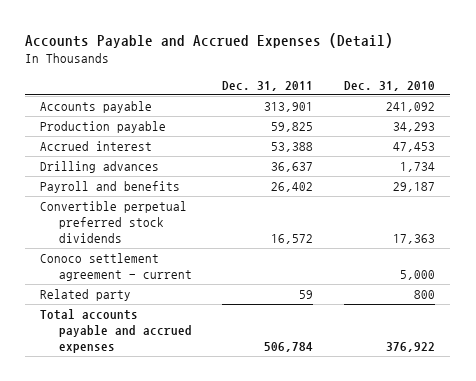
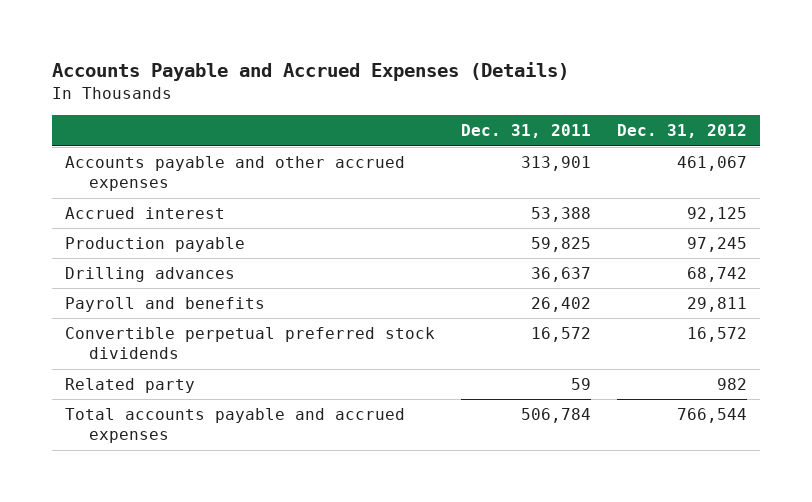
[25,32,394,48] Accounts Payable and Accrued Expenses (Detail) -> [52,62,570,82] Accounts Payable and Accrued Expenses (Details)
[344,80,436,91] Dec. 31, 2010 -> none
none -> [617,124,748,139] Dec. 31, 2012
[40,101,153,114] Accounts payable -> [65,156,406,192] Accounts payable and other accrued expenses
[40,121,167,134] Production payable -> [65,237,246,253] Production payable
[40,253,192,282] Conoco settlement agreement - current -> none

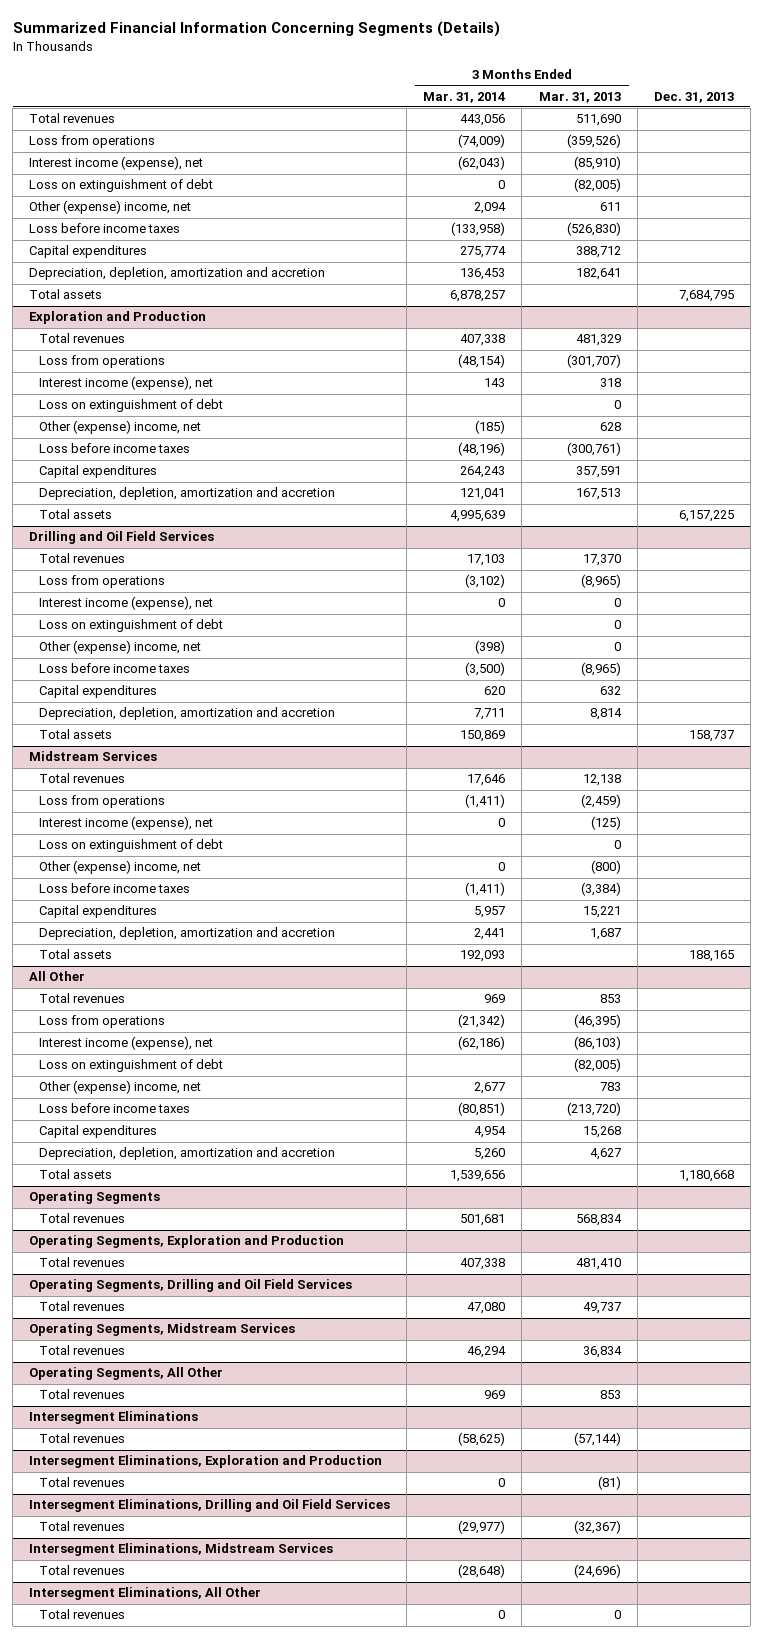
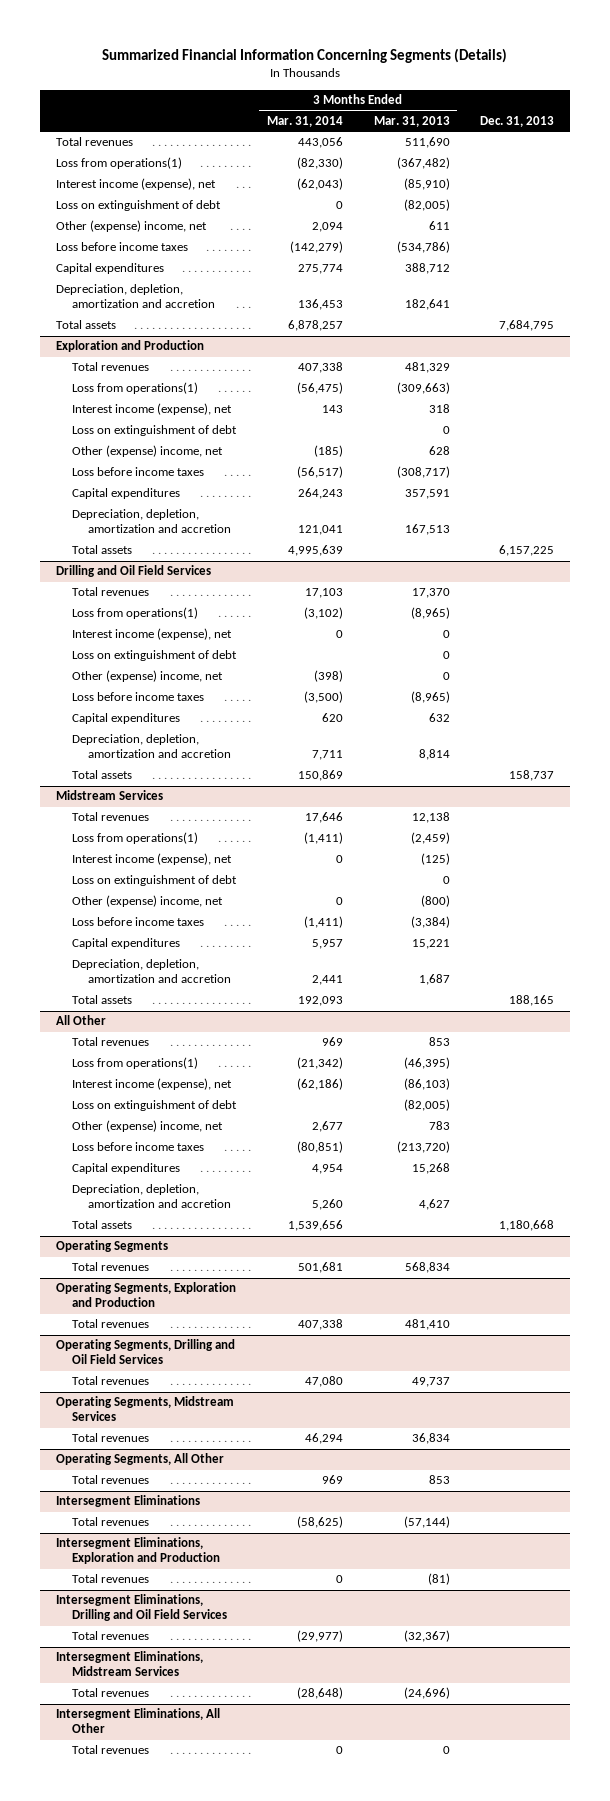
[29,135,156,149] Loss from operations -> [55,157,182,170] Loss from operations(1)
[458,134,506,149] (74,009) -> [296,157,343,170] (82,330)
[566,134,621,149] (359,526) -> [396,157,450,170] (367,482)
[451,222,506,237] (133,958) -> [289,241,343,254] (142,279)
[566,222,621,237] (526,830) -> [396,241,450,254] (534,786)
[38,355,165,369] Loss from operations -> [72,382,199,395] Loss from operations(1)
[458,354,506,369] (48,154) -> [296,382,343,395] (56,475)
[566,354,621,369] (301,707) -> [396,382,450,395] (309,663)
[458,442,506,457] (48,196) -> [296,466,343,479] (56,517)
[566,442,621,457] (300,761) -> [396,466,450,479] (308,717)
[38,575,165,589] Loss from operations -> [72,607,199,620] Loss from operations(1)
[38,795,165,809] Loss from operations -> [72,832,199,845] Loss from operations(1)
[38,1015,165,1029] Loss from operations -> [72,1057,199,1070] Loss from operations(1)

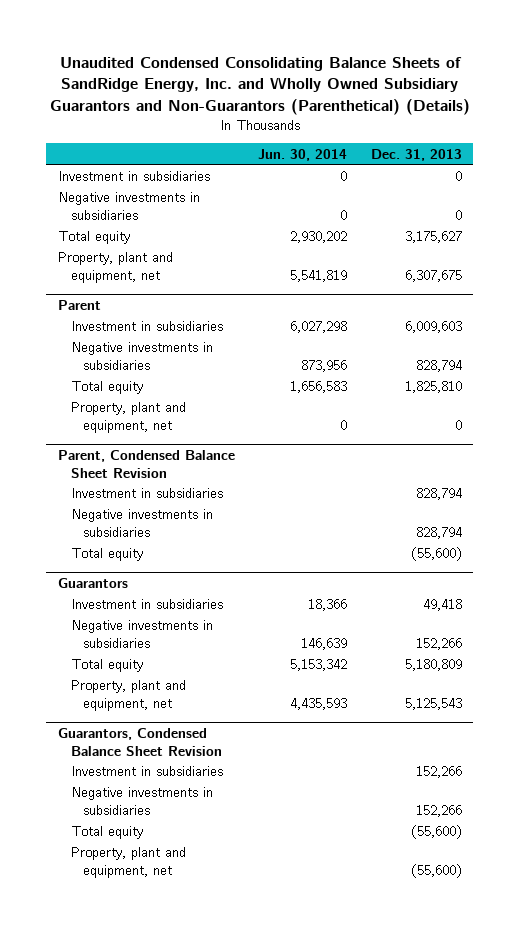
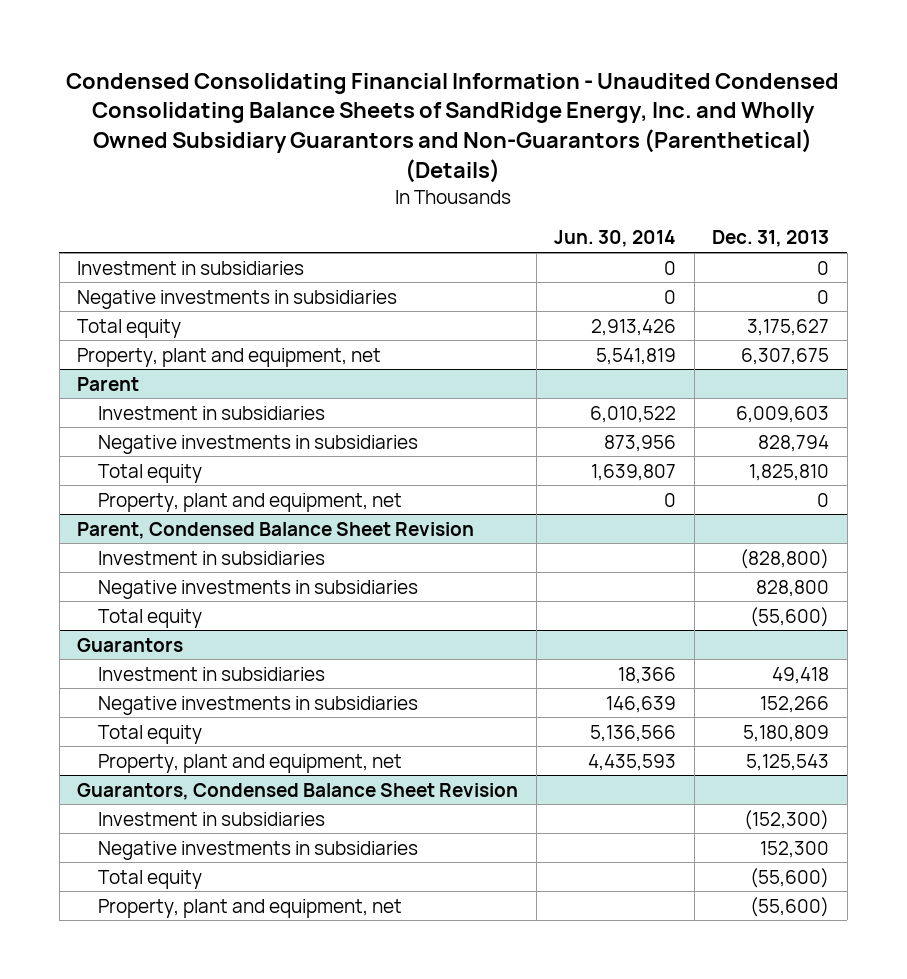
[49,56,470,115] Unaudited Condensed Consolidating Balance Sheets of SandRidge Energy, Inc. and Wholly Owned Subsidiary Guarantors and Non-Guarantors (Parenthetical) (Details) -> [66,72,840,183] Condensed Consolidating Financial Information - Unaudited Condensed Consolidating Balance Sheets of SandRidge Energy, Inc. and Wholly Owned Subsidiary Guarantors and Non-Guarantors (Parenthetical) (Details)
[290,231,348,244] 2,930,202 -> [591,318,677,336] 2,913,426
[290,321,348,334] 6,027,298 -> [590,405,677,423] 6,010,522
[290,381,348,394] 1,656,583 -> [591,463,677,481] 1,639,807
[415,488,462,501] 828,794 -> [740,548,830,569] (828,800)
[415,526,462,539] 828,794 -> [756,579,830,597] 828,800
[290,659,348,672] 5,153,342 -> [590,724,677,742] 5,136,566
[415,766,462,779] 152,266 -> [744,809,830,830] (152,300)
[415,804,462,817] 152,266 -> [760,840,830,858] 152,300

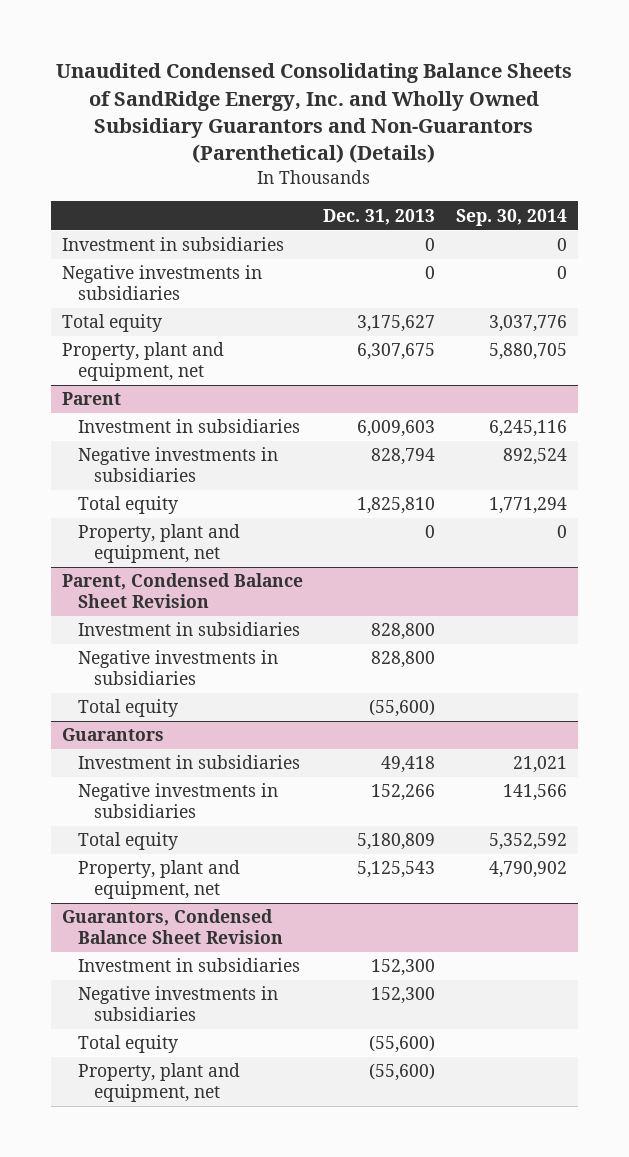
[66,72,840,183] Condensed Consolidating Financial Information - Unaudited Condensed Consolidating Balance Sheets of SandRidge Energy, Inc. and Wholly Owned Subsidiary Guarantors and Non-Guarantors (Parenthetical) (Details) -> [56,63,573,164] Unaudited Condensed Consolidating Balance Sheets of SandRidge Energy, Inc. and Wholly Owned Subsidiary Guarantors and Non-Guarantors (Parenthetical) (Details)
[554,230,677,248] Jun. 30, 2014 -> none
none -> [456,208,568,226] Sep. 30, 2014
[740,548,830,569] (828,800) -> [371,623,436,641] 828,800
[744,809,830,830] (152,300) -> [371,959,436,977] 152,300

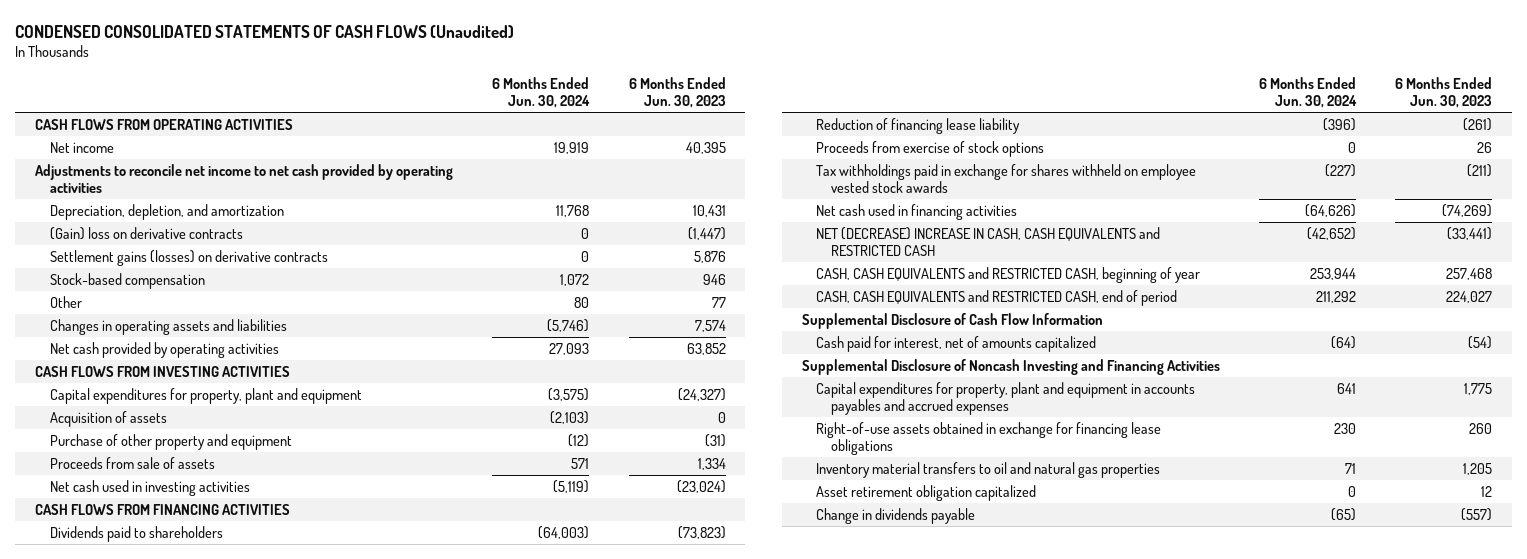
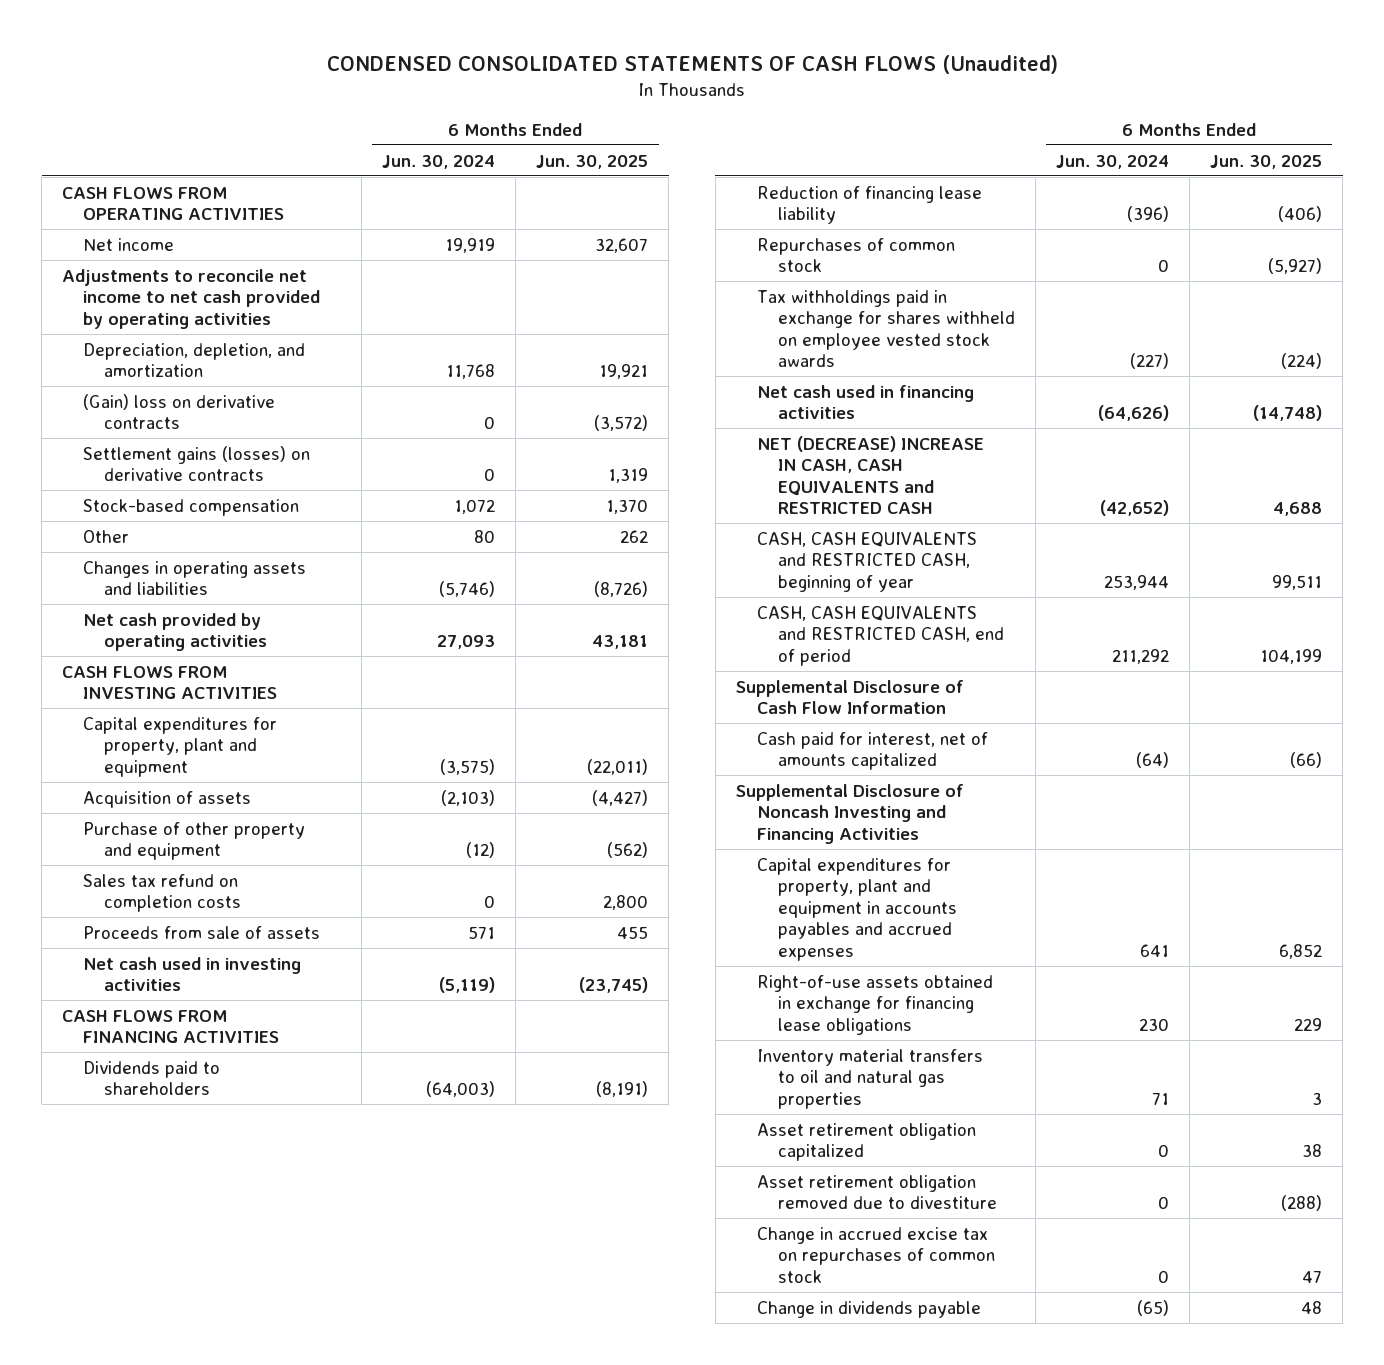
[628,76,726,109] 6 Months Ended Jun. 30, 2023 -> none
none -> [536,154,649,169] Jun. 30, 2025
none -> [83,873,242,913] Sales tax refund on completion costs
[816,140,1045,157] Proceeds from exercise of stock options -> none
none -> [756,237,955,273] Repurchases of common stock
none -> [756,1174,997,1210] Asset retirement obligation removed due to divestiture
none -> [756,1226,995,1283] Change in accrued excise tax on repurchases of common stock

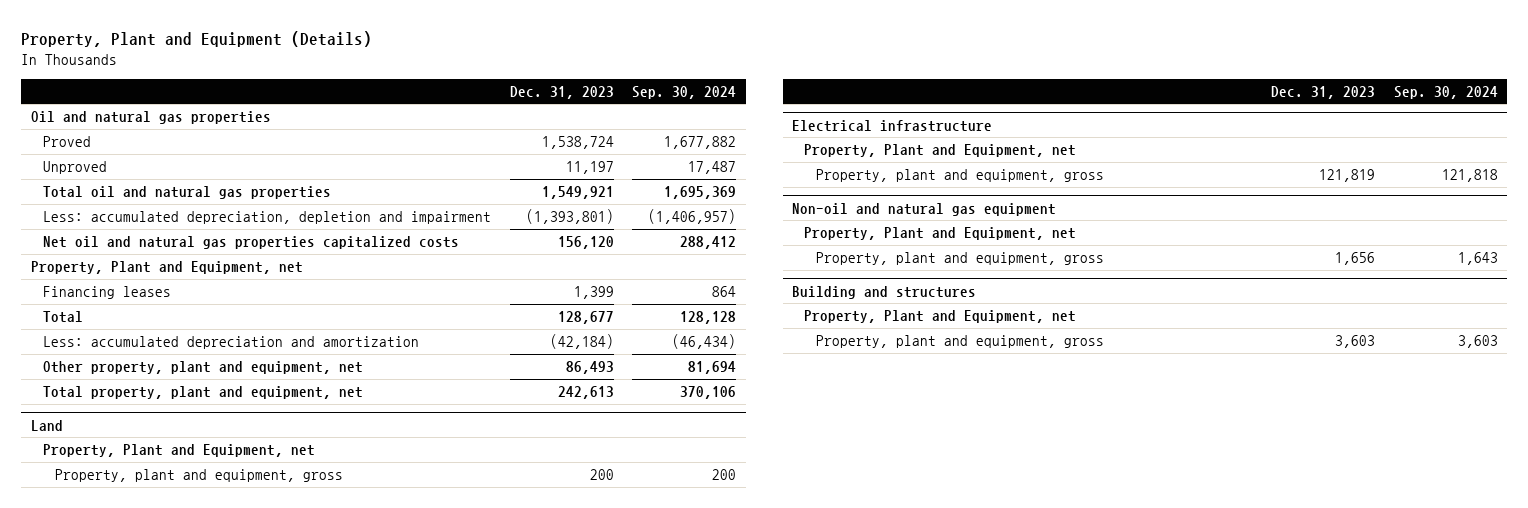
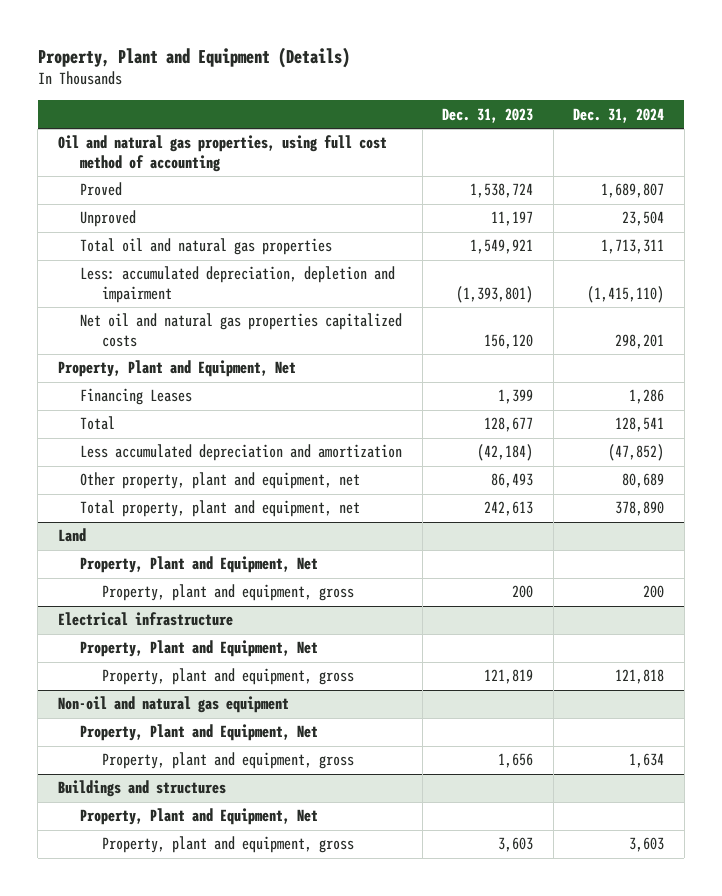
[632,85,737,99] Sep. 30, 2024 -> none
none -> [573,107,665,123] Dec. 31, 2024
[30,111,271,125] Oil and natural gas properties -> [57,135,387,173] Oil and natural gas properties, using full cost method of accounting
[30,261,303,275] Property, Plant and Equipment, net -> [57,360,296,378] Property, Plant and Equipment, Net
[42,286,171,300] Financing leases -> [79,388,192,406] Financing Leases
[42,336,419,350] Less: accumulated depreciation and amortization -> [79,444,402,462] Less accumulated depreciation and amortization
[42,444,315,458] Property, Plant and Equipment, net -> [79,556,318,574] Property, Plant and Equipment, Net
[804,144,1077,158] Property, Plant and Equipment, net -> [79,640,318,658] Property, Plant and Equipment, Net
[804,227,1077,241] Property, Plant and Equipment, net -> [79,724,318,742] Property, Plant and Equipment, Net
[791,285,976,299] Building and structures -> [57,780,226,798] Buildings and structures
[804,310,1077,324] Property, Plant and Equipment, net -> [79,808,318,826] Property, Plant and Equipment, Net

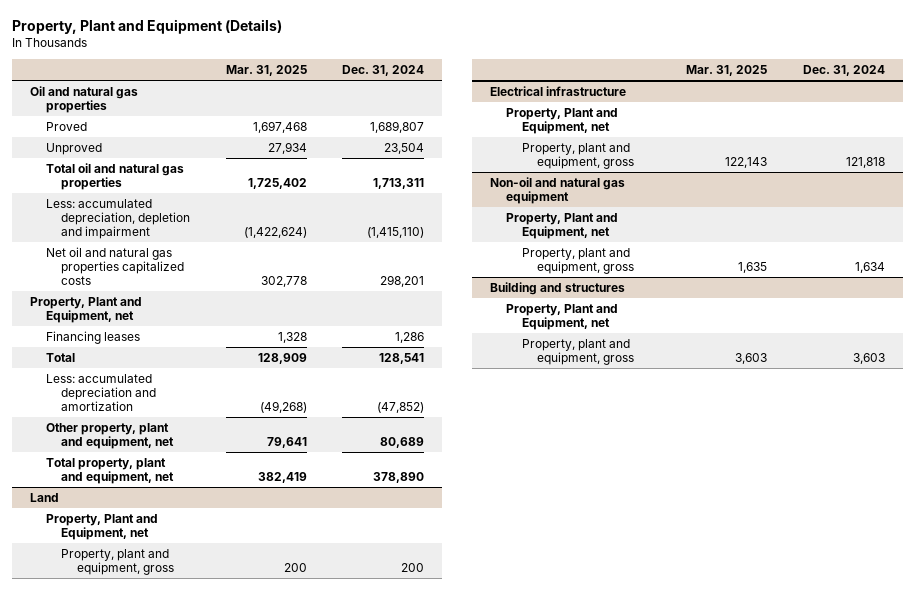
[442,107,534,123] Dec. 31, 2023 -> none
none -> [225,65,307,77] Mar. 31, 2025
[57,135,387,173] Oil and natural gas properties, using full cost method of accounting -> [29,85,138,113] Oil and natural gas properties
[57,360,296,378] Property, Plant and Equipment, Net -> [29,296,142,323] Property, Plant and Equipment, net
[79,388,192,406] Financing Leases -> [45,330,140,344] Financing leases
[79,444,402,462] Less accumulated depreciation and amortization -> [45,373,157,411] Less: accumulated depreciation and amortization
[79,556,318,574] Property, Plant and Equipment, Net -> [45,513,158,540] Property, Plant and Equipment, net
[79,640,318,658] Property, Plant and Equipment, Net -> [505,107,618,134] Property, Plant and Equipment, net
[79,724,318,742] Property, Plant and Equipment, Net -> [505,212,618,239] Property, Plant and Equipment, net
[57,780,226,798] Buildings and structures -> [490,281,626,295] Building and structures
[79,808,318,826] Property, Plant and Equipment, Net -> [505,303,618,330] Property, Plant and Equipment, net

